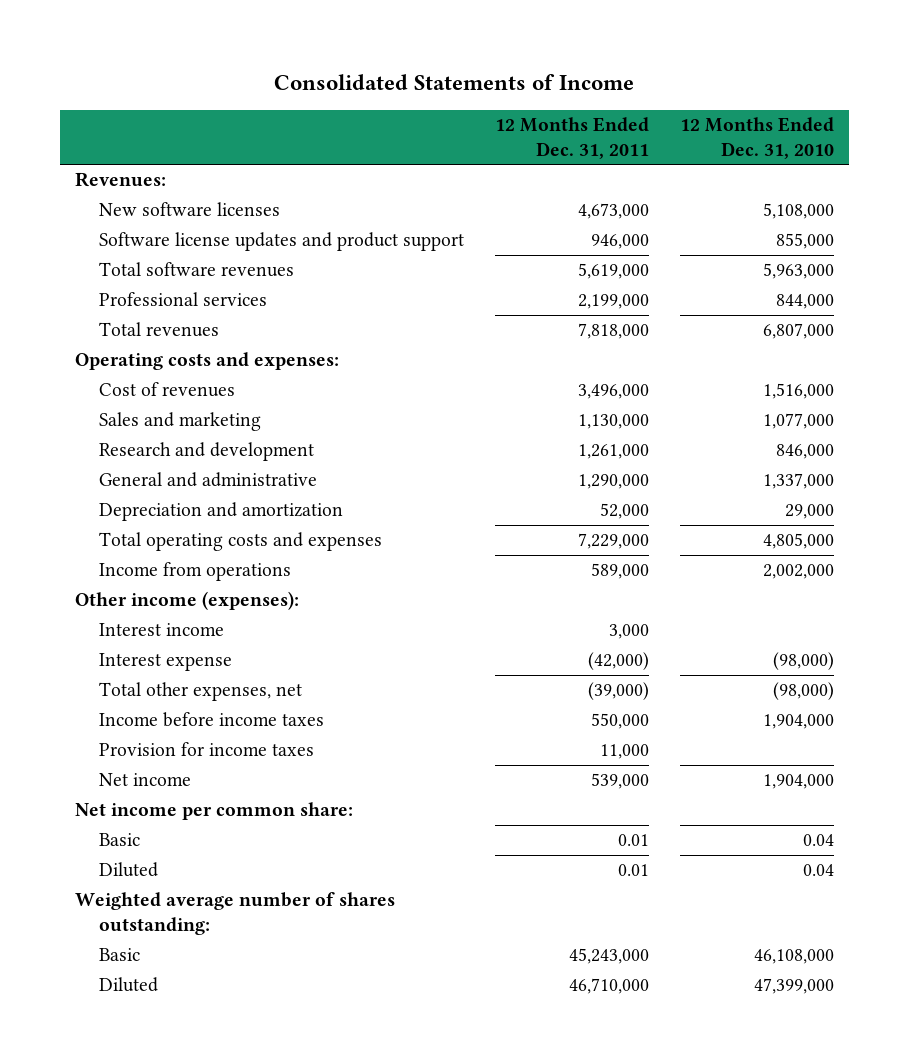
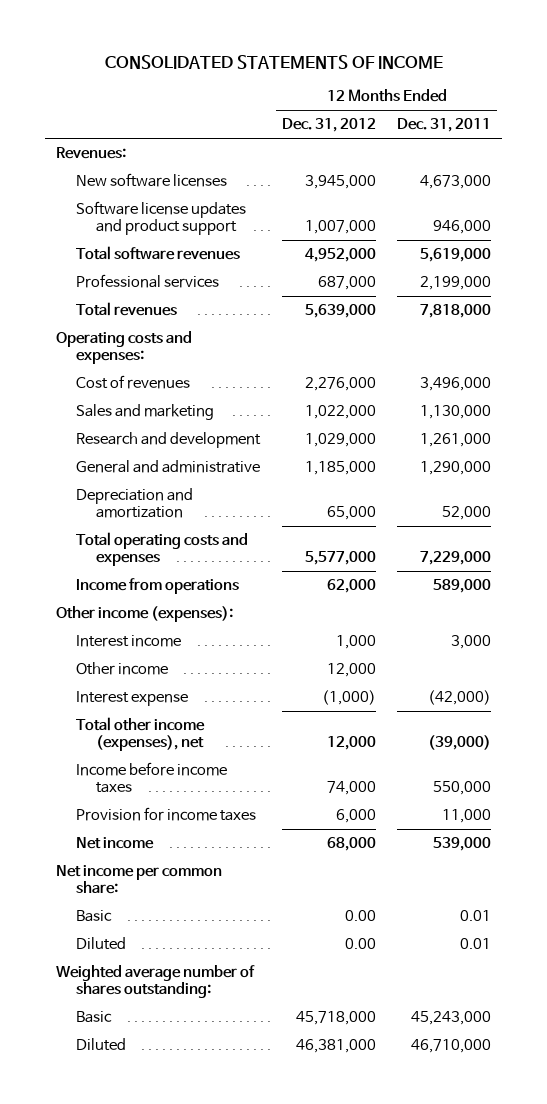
[274,74,635,91] Consolidated Statements of Income -> [104,54,443,69] CONSOLIDATED STATEMENTS OF INCOME
[679,117,834,159] 12 Months Ended Dec. 31, 2010 -> none
none -> [281,118,376,133] Dec. 31, 2012
none -> [76,662,169,676] Other income
[99,682,303,702] Total other expenses, net -> [76,717,206,752] Total other income (expenses), net

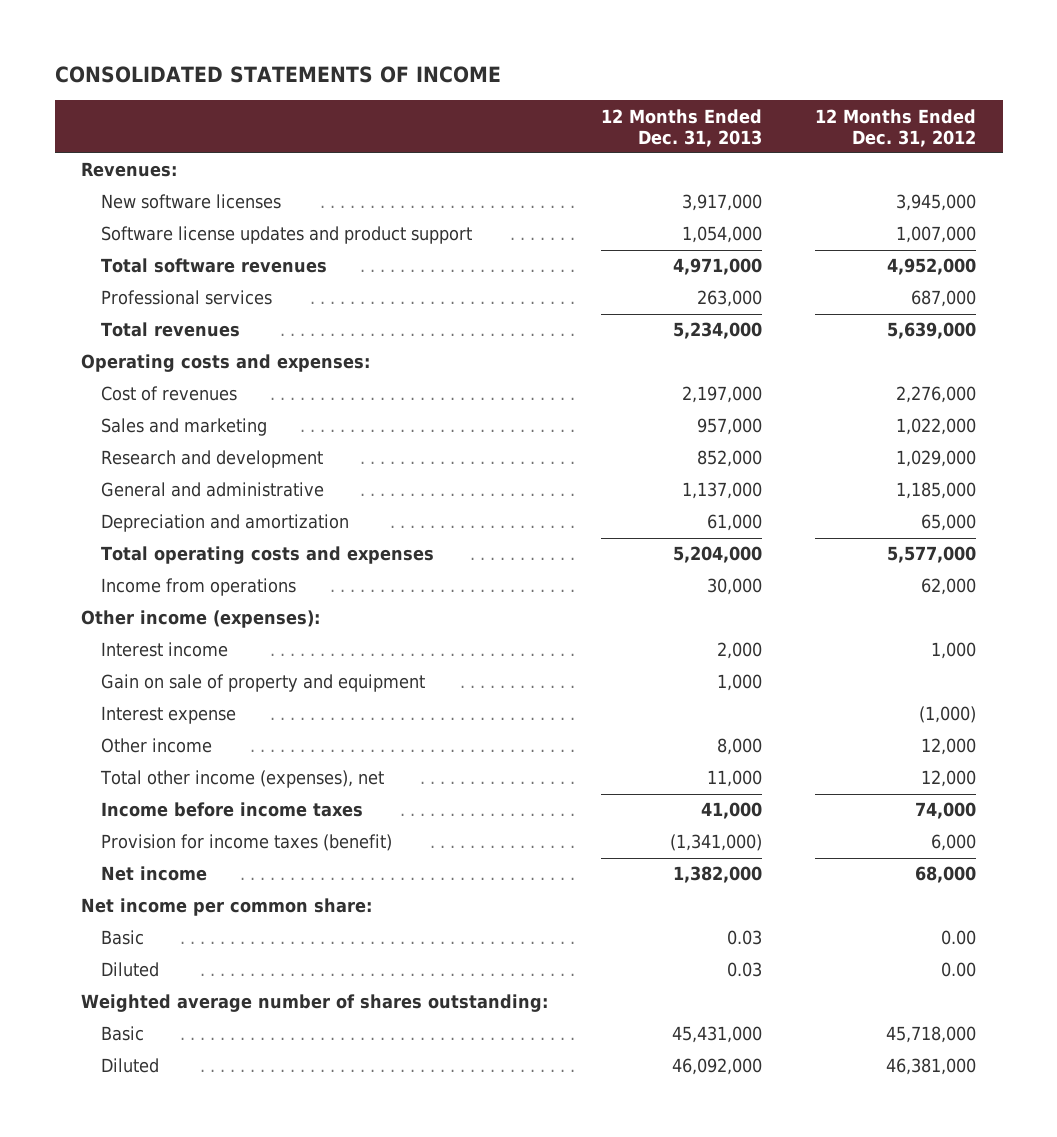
[397,118,492,133] Dec. 31, 2011 -> none
none -> [601,108,763,147] 12 Months Ended Dec. 31, 2013
none -> [101,674,426,693] Gain on sale of property and equipment
[76,662,169,676] Other income -> [101,738,213,754] Other income
[76,807,257,822] Provision for income taxes -> [101,834,393,852] Provision for income taxes (benefit)

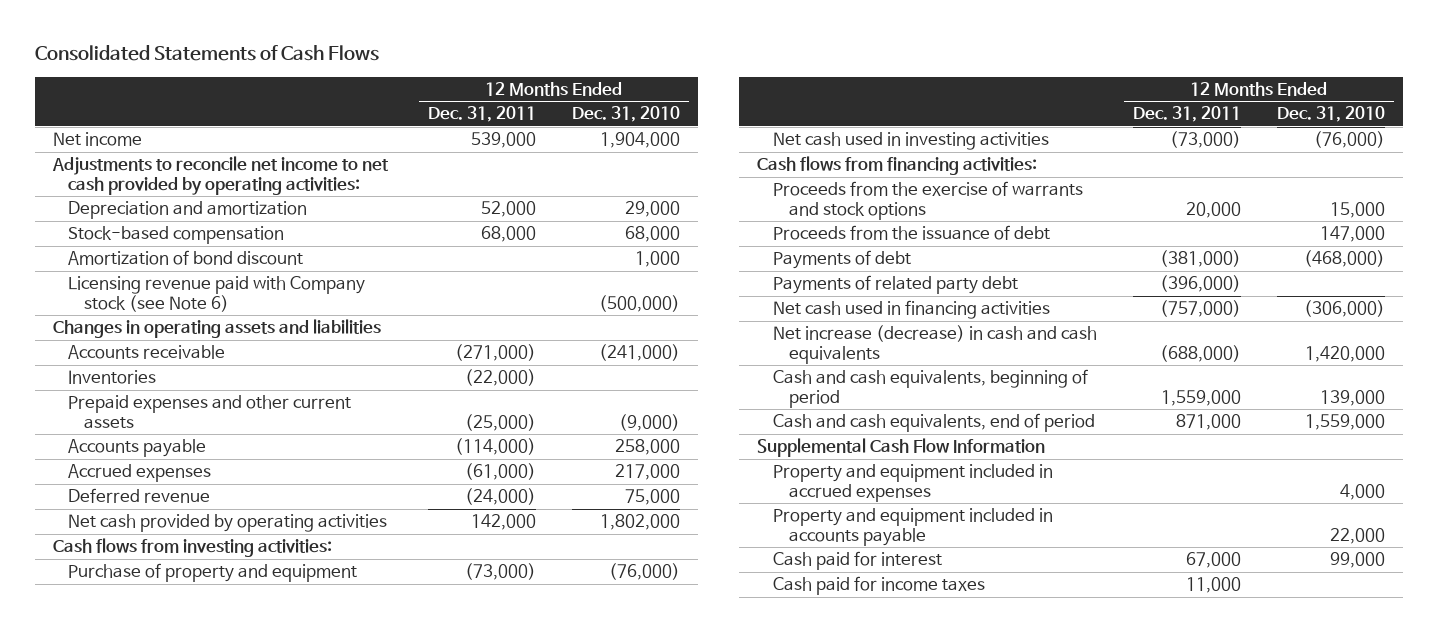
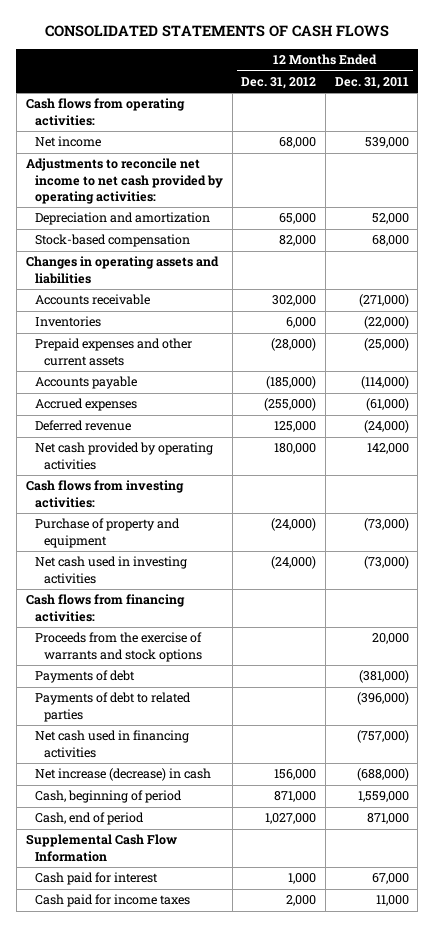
[34,45,379,62] Consolidated Statements of Cash Flows -> [45,25,390,38] CONSOLIDATED STATEMENTS OF CASH FLOWS
[572,106,681,123] Dec. 31, 2010 -> none
none -> [241,77,317,90] Dec. 31, 2012
none -> [25,98,185,126] Cash flows from operating activities:
[68,250,304,266] Amortization of bond discount -> none
[68,276,366,312] Licensing revenue paid with Company stock (see Note 6) -> none
[773,225,1051,241] Proceeds from the issuance of debt -> none
[773,275,1019,295] Payments of related party debt -> [34,692,191,722] Payments of debt to related parties
[773,325,1098,364] Net increase (decrease) in cash and cash equivalents -> [34,768,211,782] Net increase (decrease) in cash
[773,369,1089,408] Cash and cash equivalents, beginning of period -> [34,790,182,804] Cash, beginning of period
[773,413,1096,433] Cash and cash equivalents, end of period -> [34,812,144,826] Cash, end of period
[773,464,1054,502] Property and equipment included in accrued expenses -> none
[773,508,1054,546] Property and equipment included in accounts payable -> none

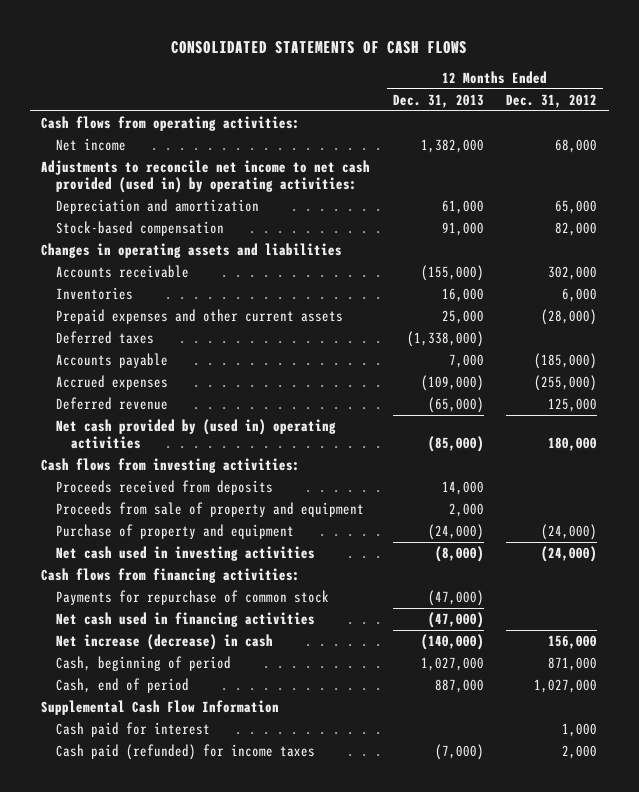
[334,77,409,90] Dec. 31, 2011 -> none
none -> [392,93,484,108] Dec. 31, 2013
[25,158,223,204] Adjustments to reconcile net income to net cash provided by operating activities: -> [41,159,371,194] Adjustments to reconcile net income to net cash provided (used in) by operating activities:
none -> [56,330,155,344] Deferred taxes
[34,442,213,470] Net cash provided by operating activities -> [56,418,337,450] Net cash provided by (used in) operating activities
none -> [56,479,274,495] Proceeds received from deposits
none -> [56,501,365,517] Proceeds from sale of property and equipment
[34,632,203,662] Proceeds from the exercise of warrants and stock options -> none
[34,670,135,684] Payments of debt -> none
[34,692,191,722] Payments of debt to related parties -> none
none -> [56,589,330,605] Payments for repurchase of common stock
[34,894,190,908] Cash paid for income taxes -> [56,743,316,760] Cash paid (refunded) for income taxes

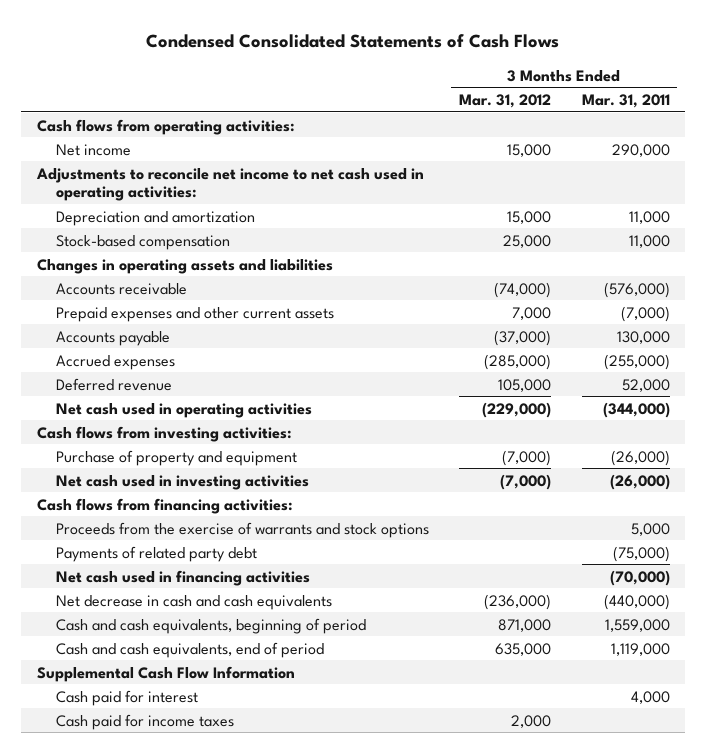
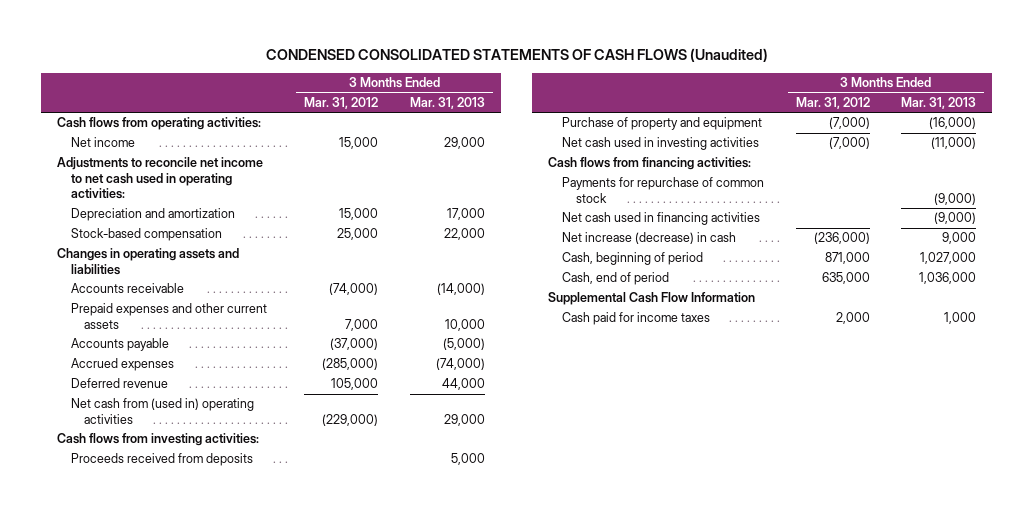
[146,33,560,48] Condensed Consolidated Statements of Cash Flows -> [265,48,768,63] CONDENSED CONSOLIDATED STATEMENTS OF CASH FLOWS (Unaudited)
[581,93,670,108] Mar. 31, 2011 -> none
none -> [410,96,486,109] Mar. 31, 2013
[55,402,312,418] Net cash used in operating activities -> [70,398,254,424] Net cash from (used in) operating activities
none -> [70,453,253,467] Proceeds received from deposits
[55,521,429,538] Proceeds from the exercise of warrants and stock options -> none
[55,545,257,562] Payments of related party debt -> none
none -> [561,177,764,203] Payments for repurchase of common stock
[55,594,332,610] Net decrease in cash and cash equivalents -> [561,232,736,245] Net increase (decrease) in cash
[55,617,366,634] Cash and cash equivalents, beginning of period -> [561,252,703,266] Cash, beginning of period
[55,641,324,658] Cash and cash equivalents, end of period -> [561,272,669,286] Cash, end of period
[55,689,198,706] Cash paid for interest -> none

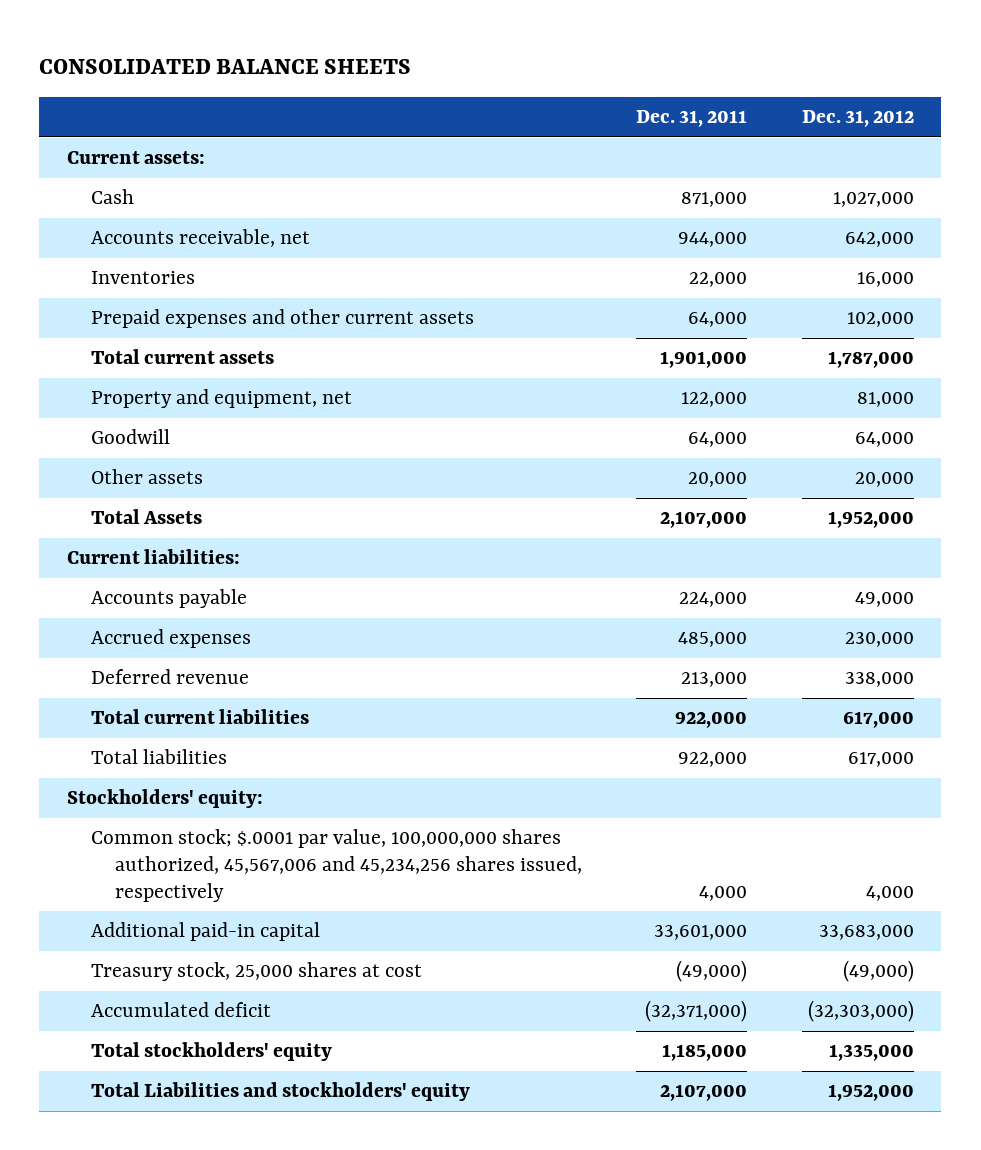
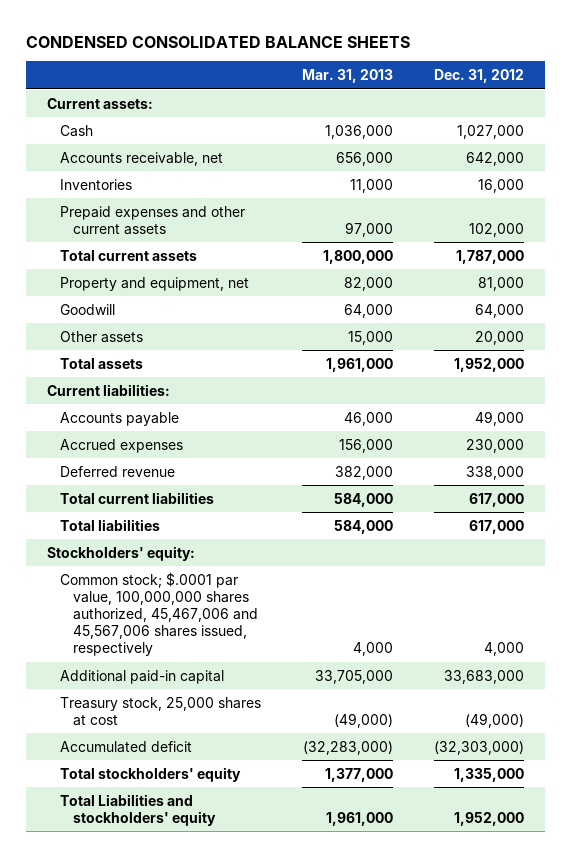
[39,59,412,75] CONSOLIDATED BALANCE SHEETS -> [26,35,411,48] CONDENSED CONSOLIDATED BALANCE SHEETS
[636,110,748,128] Dec. 31, 2011 -> none
none -> [302,68,394,83] Mar. 31, 2013
[90,509,202,525] Total Assets -> [60,357,144,369] Total assets
[90,829,582,902] Common stock; $.0001 par value, 100,000,000 shares authorized, 45,567,006 and 45,234,256 shares issued, respectively -> [60,571,259,657] Common stock; $.0001 par value, 100,000,000 shares authorized, 45,467,006 and 45,567,006 shares issued, respectively

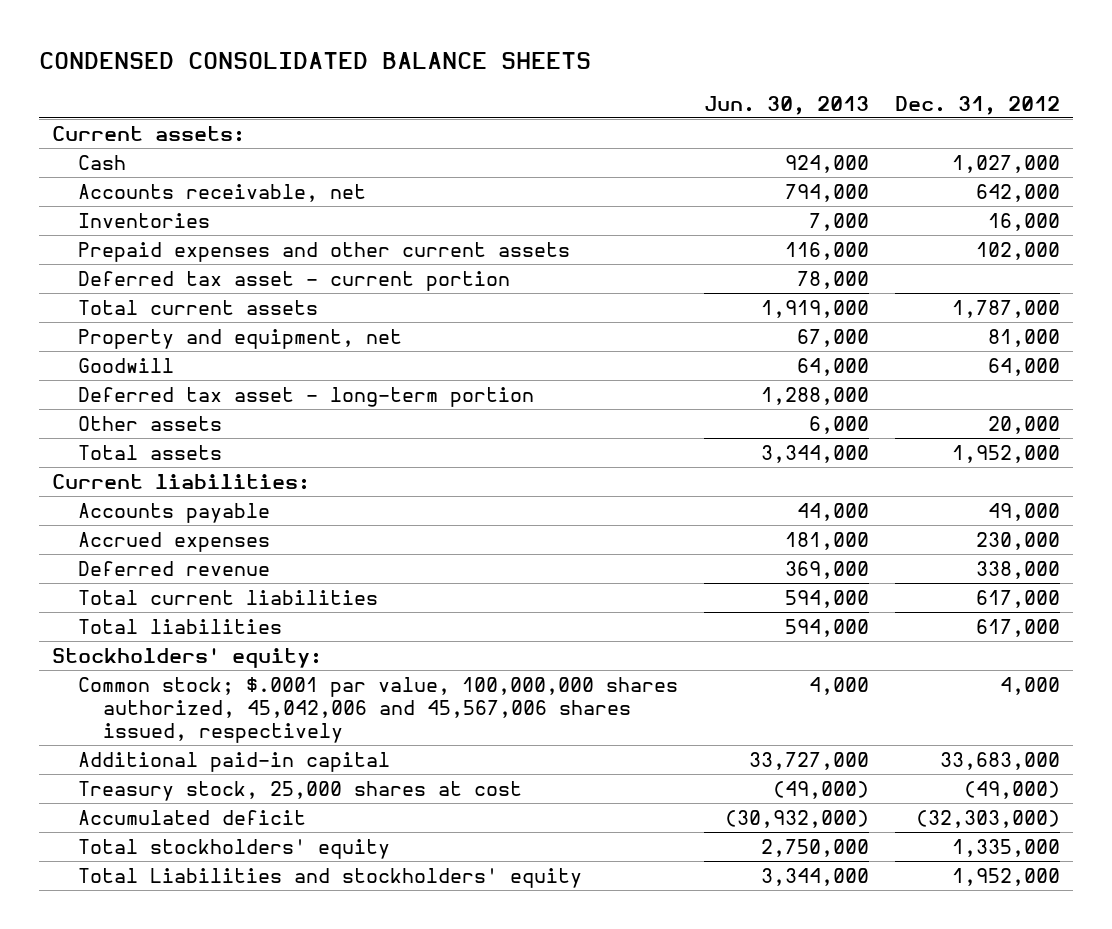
[302,68,394,83] Mar. 31, 2013 -> none
none -> [703,95,869,115] Jun. 30, 2013
none -> [77,270,510,291] Deferred tax asset - current portion
none -> [77,386,534,407] Deferred tax asset - long-term portion
[60,571,259,657] Common stock; $.0001 par value, 100,000,000 shares authorized, 45,467,006 and 45,567,006 shares issued, respectively -> [77,676,678,743] Common stock; $.0001 par value, 100,000,000 shares authorized, 45,042,006 and 45,567,006 shares issued, respectively

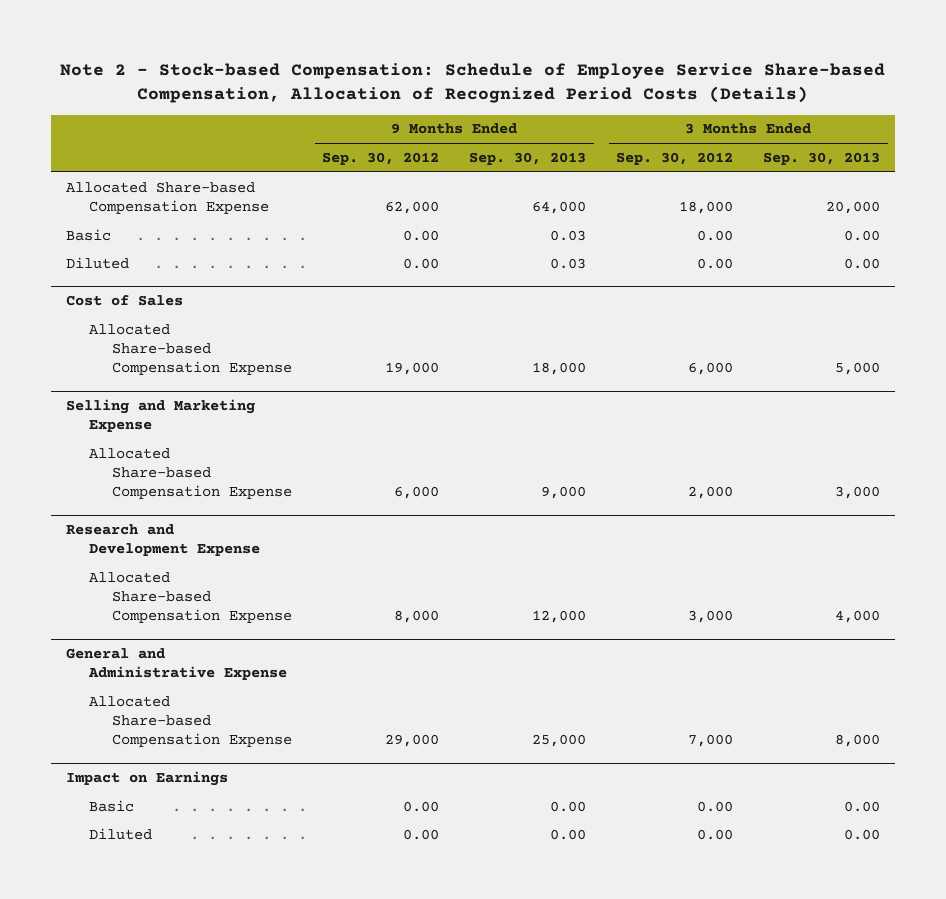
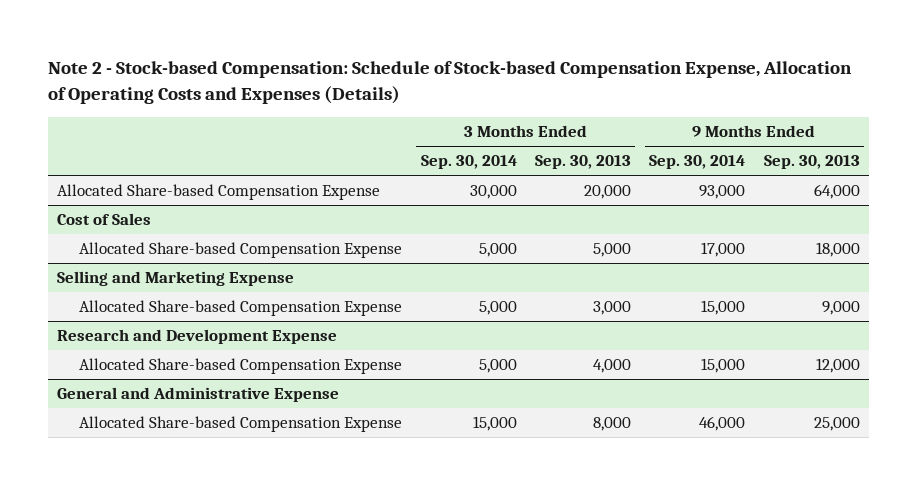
[60,63,886,104] Note 2 - Stock-based Compensation: Schedule of Employee Service Share-based Compensation, Allocation of Recognized Period Costs (Details) -> [48,61,853,105] Note 2 - Stock-based Compensation: Schedule of Stock-based Compensation Expense, Allocation of Operating Costs and Expenses (Details)
[322,151,440,165] Sep. 30, 2012 -> none
[616,151,734,165] Sep. 30, 2012 -> none
none -> [420,155,517,170] Sep. 30, 2014
none -> [649,155,746,170] Sep. 30, 2014
[65,228,111,241] Basic -> none
[65,256,129,269] Diluted -> none
[65,771,228,787] Impact on Earnings -> none
[88,799,134,812] Basic -> none
[88,827,152,840] Diluted -> none

